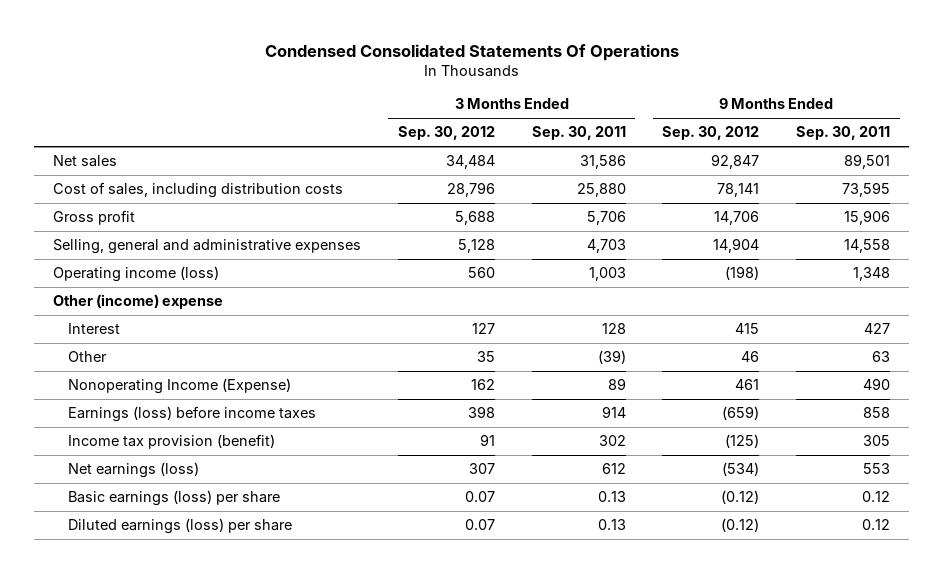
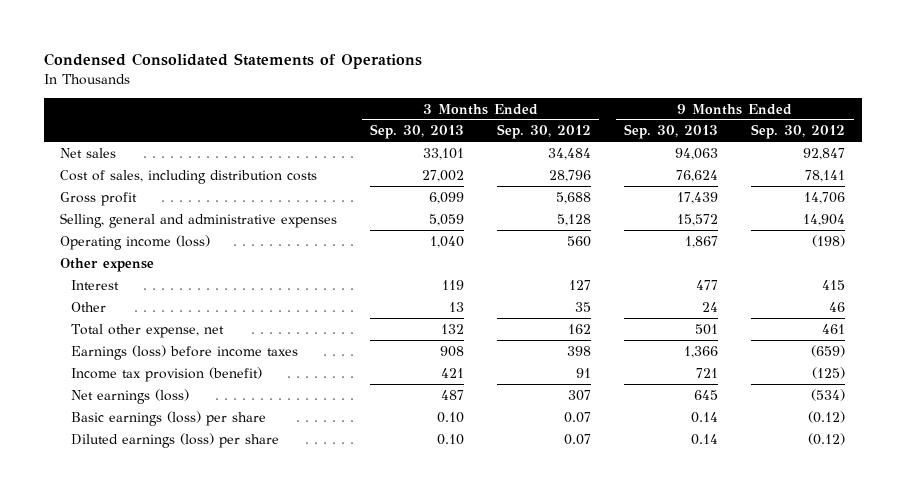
[264,43,679,61] Condensed Consolidated Statements Of Operations -> [43,53,422,70] Condensed Consolidated Statements of Operations
[531,126,626,141] Sep. 30, 2011 -> none
[796,126,891,141] Sep. 30, 2011 -> none
none -> [370,124,465,140] Sep. 30, 2013
none -> [624,124,719,140] Sep. 30, 2013
[52,294,223,310] Other (income) expense -> [60,257,155,272] Other expense
[68,378,292,395] Nonoperating Income (Expense) -> [70,323,224,338] Total other expense, net

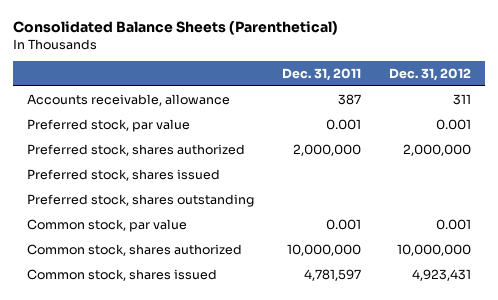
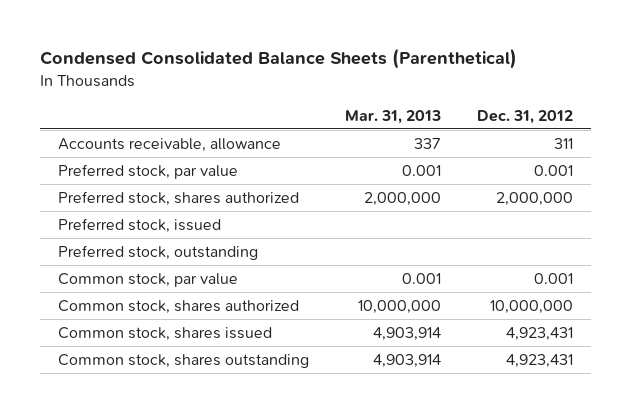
[13,21,339,36] Consolidated Balance Sheets (Parenthetical) -> [39,48,517,70] Condensed Consolidated Balance Sheets (Parenthetical)
[281,67,361,81] Dec. 31, 2011 -> none
none -> [344,109,441,124] Mar. 31, 2013
[27,168,221,181] Preferred stock, shares issued -> [57,218,221,234] Preferred stock, issued
[27,193,255,207] Preferred stock, shares outstanding -> [57,245,258,261] Preferred stock, outstanding
none -> [57,354,309,369] Common stock, shares outstanding

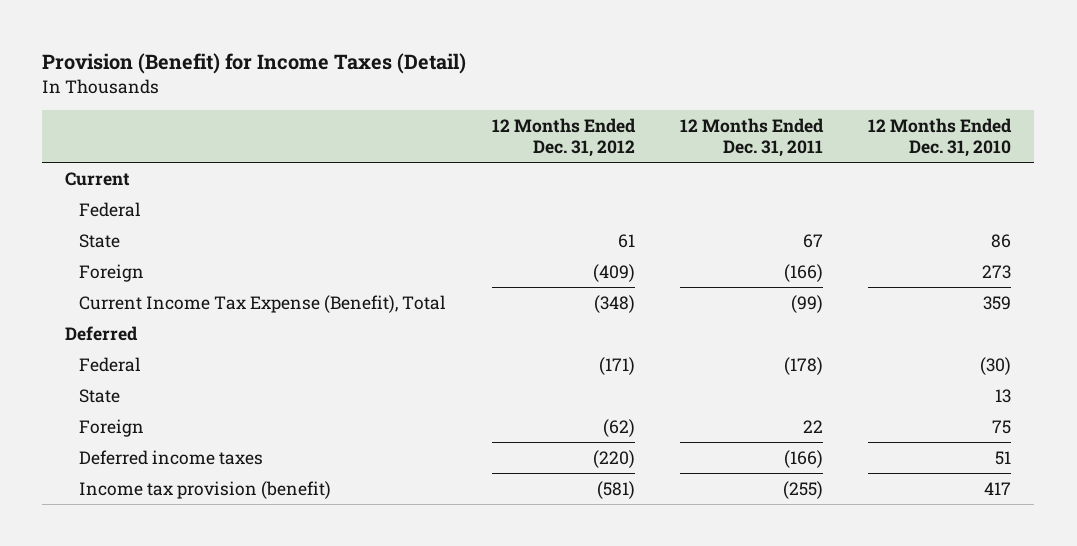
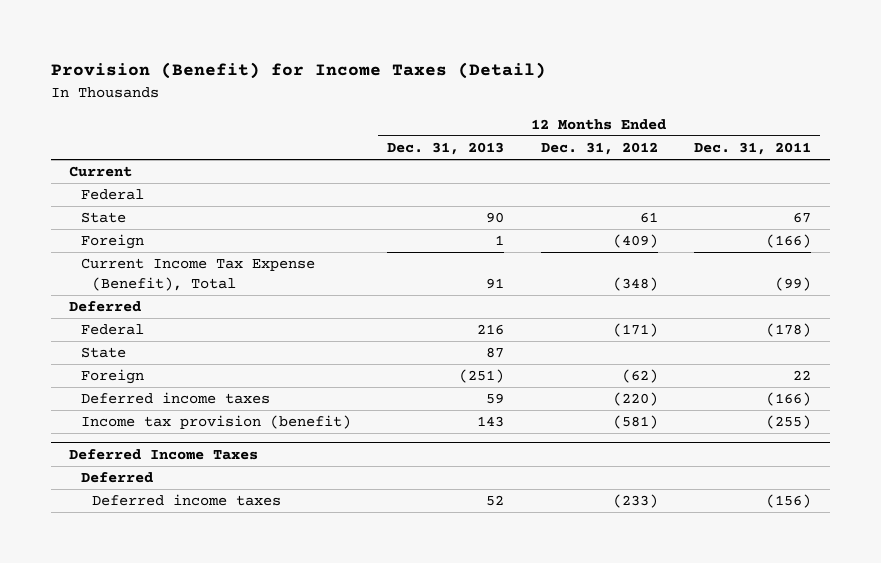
[868,117,1013,157] 12 Months Ended Dec. 31, 2010 -> none
none -> [387,142,505,156] Dec. 31, 2013
none -> [69,449,259,461] Deferred Income Taxes
none -> [80,472,153,484] Deferred
none -> [92,494,282,507] Deferred income taxes

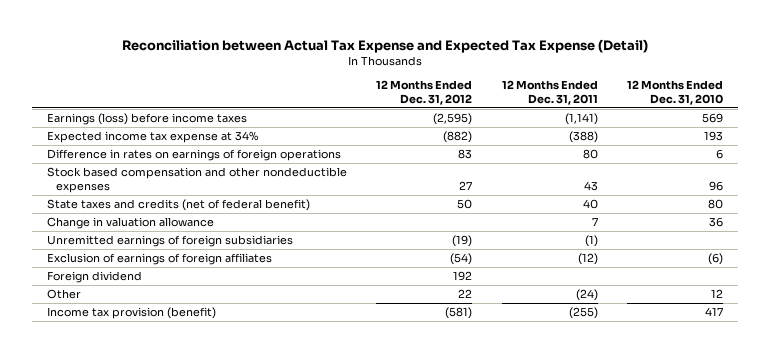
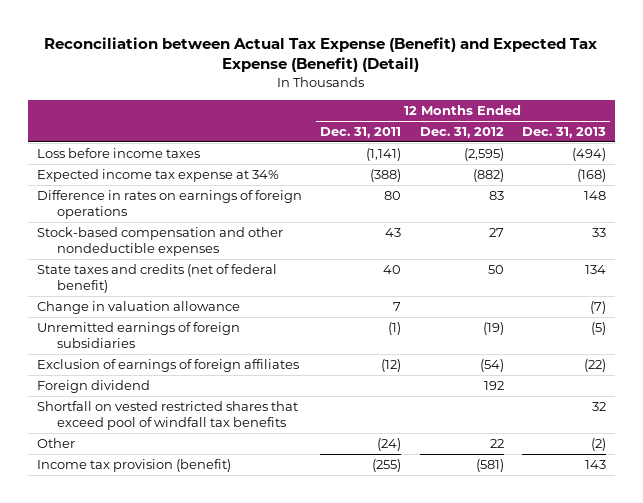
[122,38,649,53] Reconciliation between Actual Tax Expense and Expected Tax Expense (Detail) -> [44,36,598,73] Reconciliation between Actual Tax Expense (Benefit) and Expected Tax Expense (Benefit) (Detail)
[627,80,724,106] 12 Months Ended Dec. 31, 2010 -> none
none -> [521,127,606,139] Dec. 31, 2013
[47,113,248,126] Earnings (loss) before income taxes -> [37,148,201,159] Loss before income taxes
[47,167,348,193] Stock based compensation and other nondeductible expenses -> [37,227,284,257] Stock-based compensation and other nondeductible expenses
none -> [37,401,299,431] Shortfall on vested restricted shares that exceed pool of windfall tax benefits

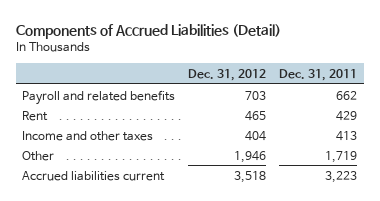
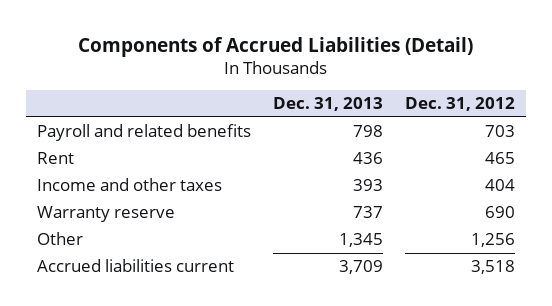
[279,68,358,81] Dec. 31, 2011 -> none
none -> [273,97,384,112] Dec. 31, 2013
none -> [37,206,176,223] Warranty reserve
[234,150,267,163] 1,946 -> [471,233,516,248] 1,256

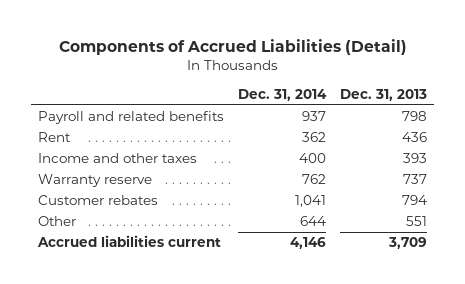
[405,97,516,112] Dec. 31, 2012 -> none
none -> [238,89,328,102] Dec. 31, 2014
none -> [37,195,158,206] Customer rebates
[339,233,384,248] 1,345 -> [406,216,428,227] 551

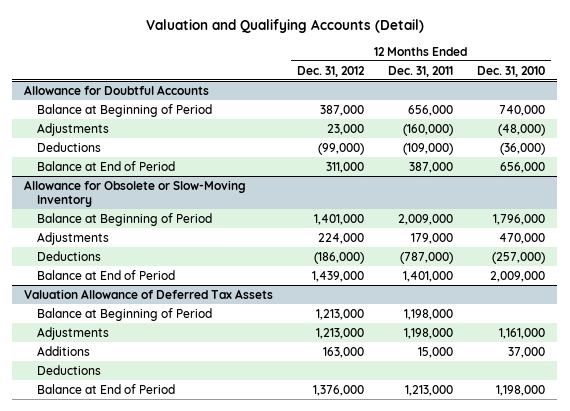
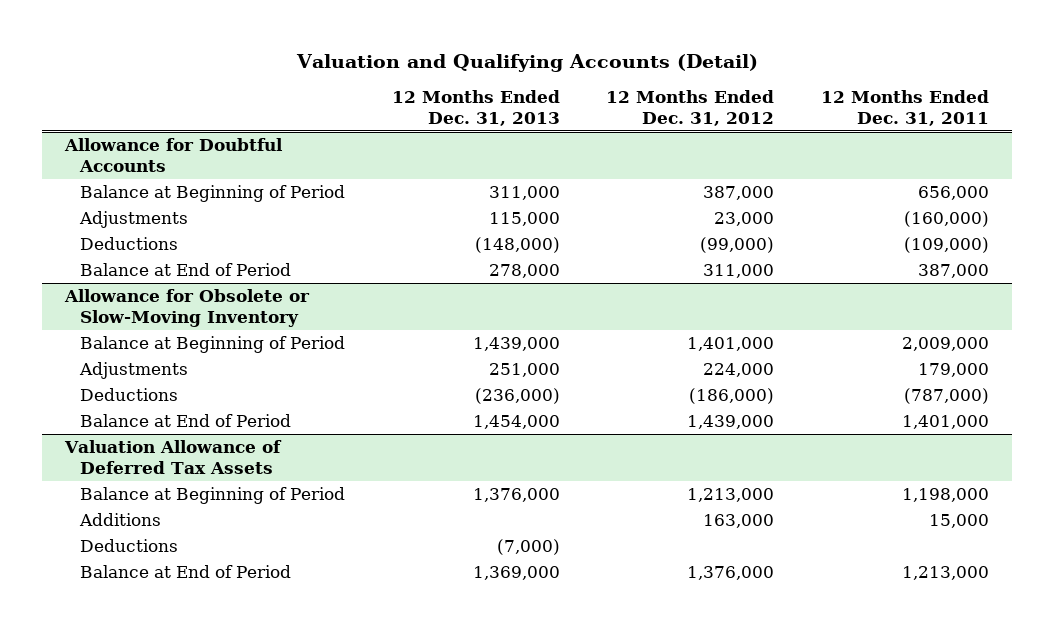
[477,65,546,77] Dec. 31, 2010 -> none
none -> [391,90,560,127] 12 Months Ended Dec. 31, 2013
[37,326,110,340] Adjustments -> none

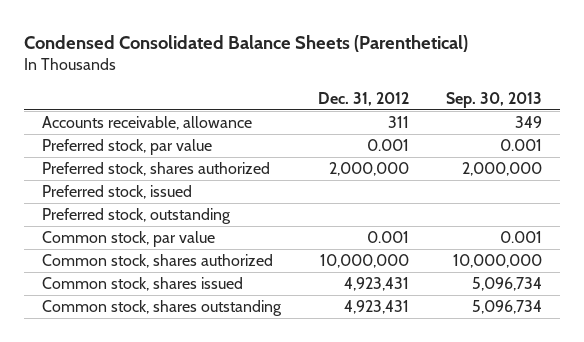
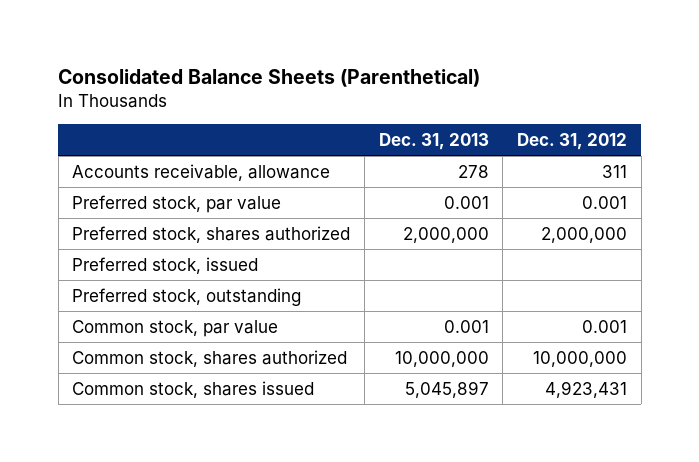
[23,34,468,52] Condensed Consolidated Balance Sheets (Parenthetical) -> [58,69,481,88] Consolidated Balance Sheets (Parenthetical)
[445,91,542,108] Sep. 30, 2013 -> none
none -> [378,132,489,150] Dec. 31, 2013
[42,300,283,317] Common stock, shares outstanding -> none

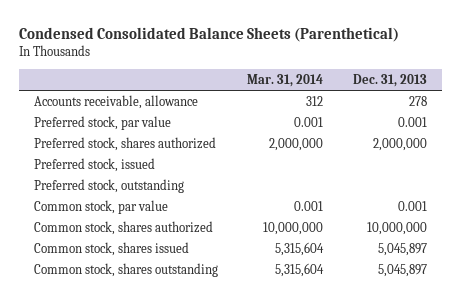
[58,69,481,88] Consolidated Balance Sheets (Parenthetical) -> [18,26,399,42] Condensed Consolidated Balance Sheets (Parenthetical)
[517,132,628,150] Dec. 31, 2012 -> none
none -> [247,73,324,87] Mar. 31, 2014
none -> [33,262,218,277] Common stock, shares outstanding

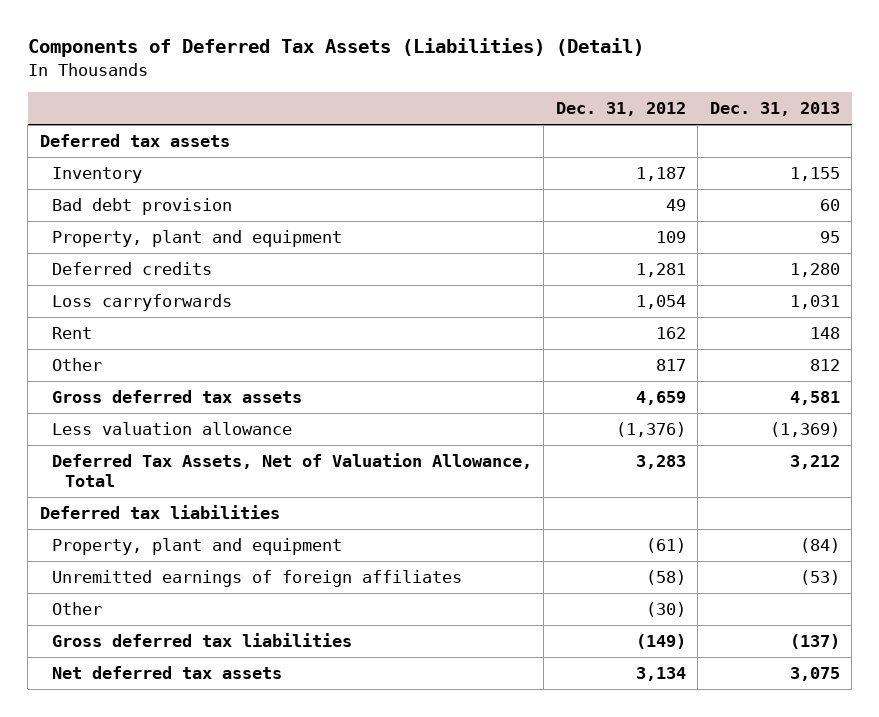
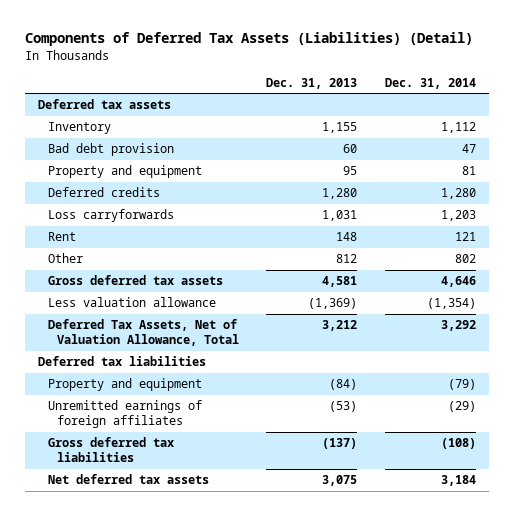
[555,102,686,117] Dec. 31, 2012 -> none
none -> [384,78,476,90] Dec. 31, 2014
[52,230,343,248] Property, plant and equipment -> [47,165,202,179] Property and equipment
[52,538,343,556] Property, plant and equipment -> [47,378,202,392] Property and equipment
[52,602,103,616] Other -> none

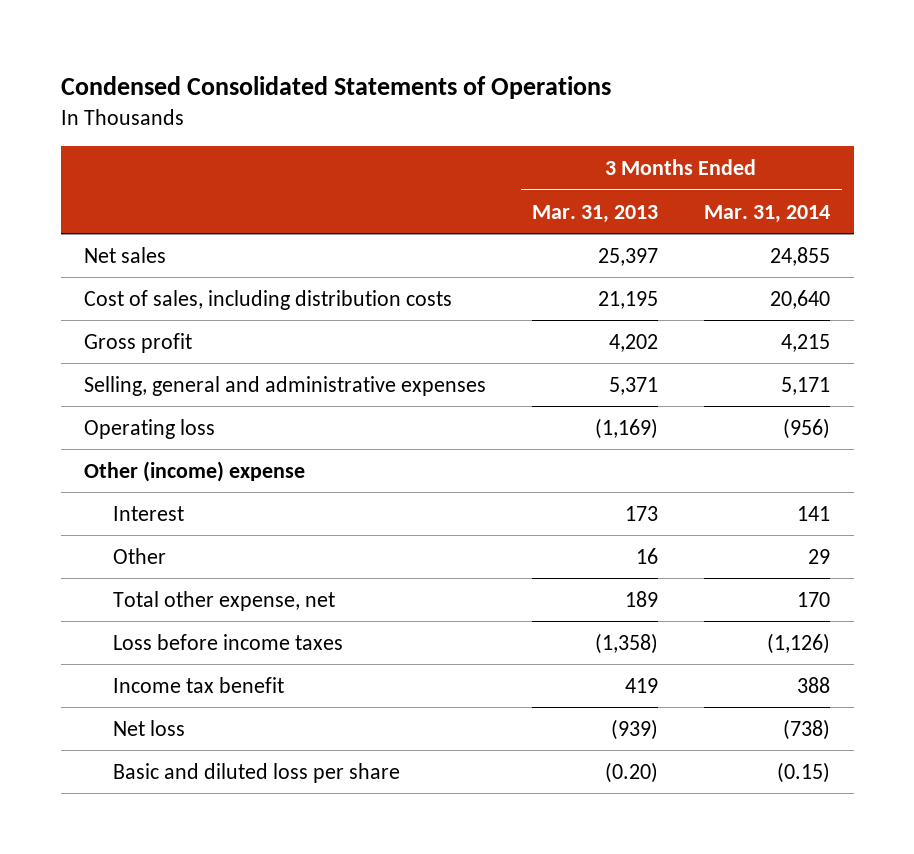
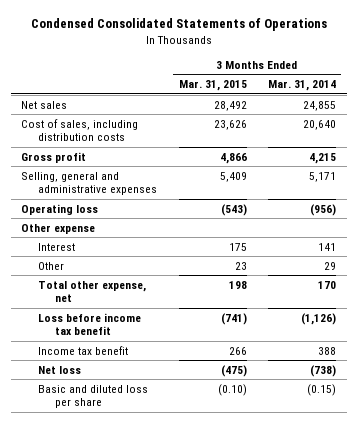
[532,204,659,223] Mar. 31, 2013 -> none
none -> [178,80,247,92] Mar. 31, 2015
[83,460,305,482] Other (income) expense -> [21,223,96,234] Other expense
[112,633,343,650] Loss before income taxes -> [38,312,142,335] Loss before income tax benefit

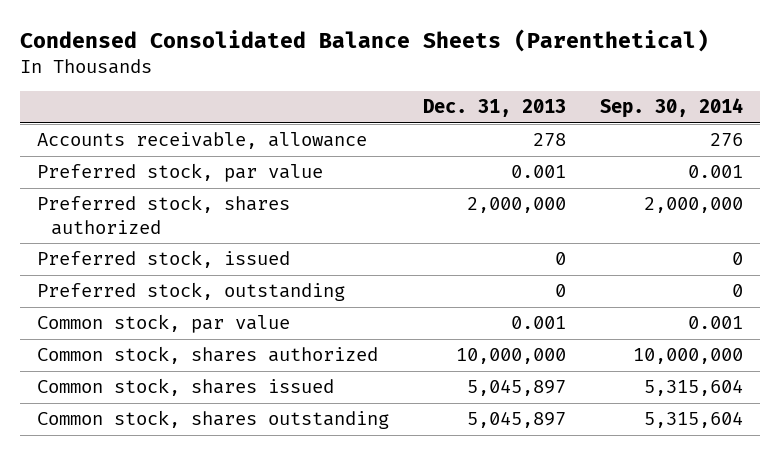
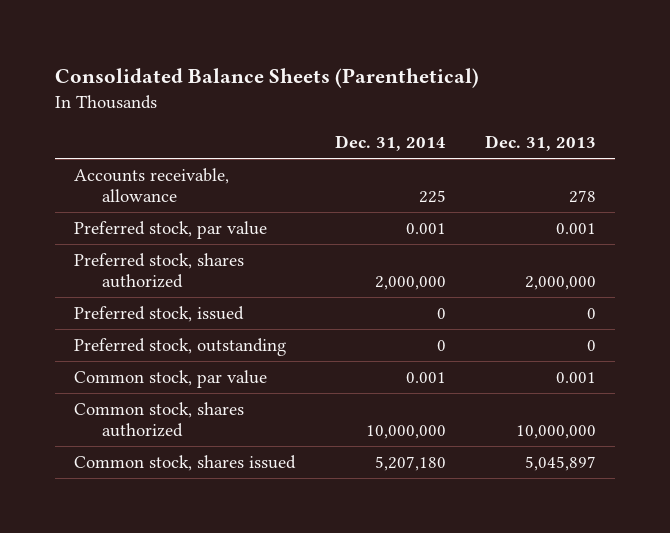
[19,29,709,53] Condensed Consolidated Balance Sheets (Parenthetical) -> [54,68,479,89] Consolidated Balance Sheets (Parenthetical)
[600,98,744,119] Sep. 30, 2014 -> none
none -> [334,135,446,152] Dec. 31, 2014
[36,410,389,430] Common stock, shares outstanding -> none

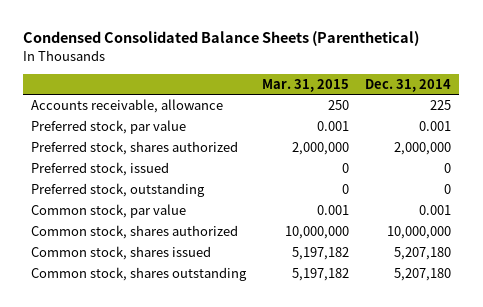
[54,68,479,89] Consolidated Balance Sheets (Parenthetical) -> [23,31,420,47] Condensed Consolidated Balance Sheets (Parenthetical)
[484,135,596,152] Dec. 31, 2013 -> none
none -> [262,78,350,92] Mar. 31, 2015
none -> [31,267,248,282] Common stock, shares outstanding

